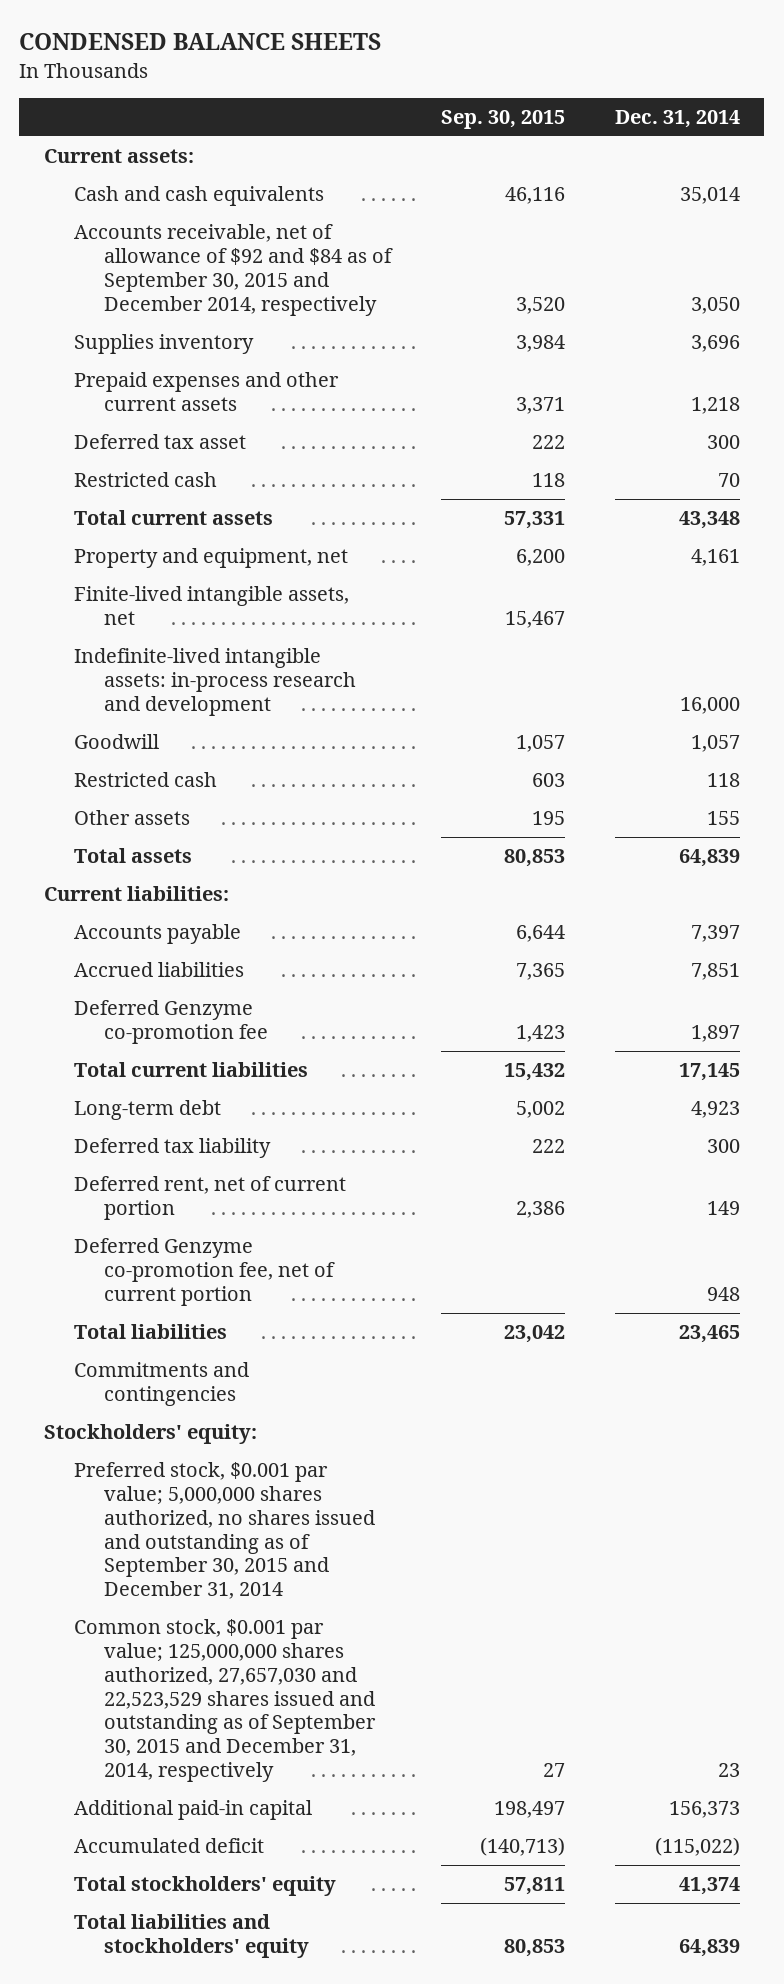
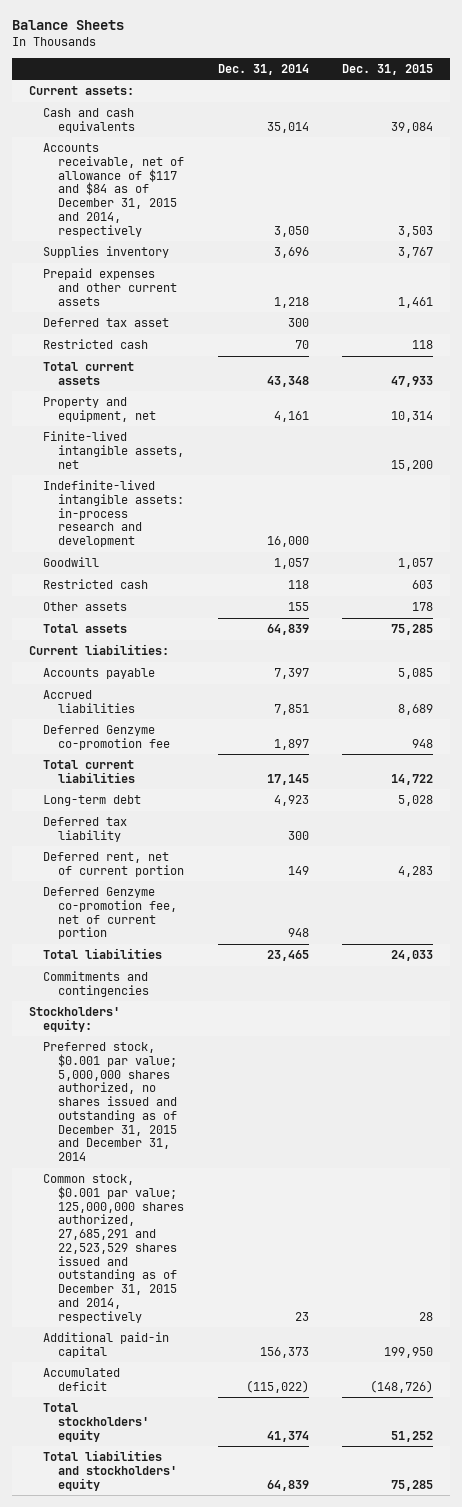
[19,33,382,51] CONDENSED BALANCE SHEETS -> [11,19,124,30] Balance Sheets
[440,109,565,129] Sep. 30, 2015 -> none
none -> [342,63,434,75] Dec. 31, 2015
[74,224,394,316] Accounts receivable, net of allowance of $92 and $84 as of September 30, 2015 and December 2014, respectively -> [43,143,184,237] Accounts receivable, net of allowance of $117 and $84 as of December 31, 2015 and 2014, respectively
[74,1462,376,1600] Preferred stock, $0.001 par value; 5,000,000 shares authorized, no shares issued and outstanding as of September 30, 2015 and December 31, 2014 -> [43,1042,177,1162] Preferred stock, $0.001 par value; 5,000,000 shares authorized, no shares issued and outstanding as of December 31, 2015 and December 31, 2014
[74,1619,377,1782] Common stock, $0.001 par value; 125,000,000 shares authorized, 27,657,030 and 22,523,529 shares issued and outstanding as of September 30, 2015 and December 31, 2014, respectively -> [43,1174,184,1323] Common stock, $0.001 par value; 125,000,000 shares authorized, 27,685,291 and 22,523,529 shares issued and outstanding as of December 31, 2015 and 2014, respectively

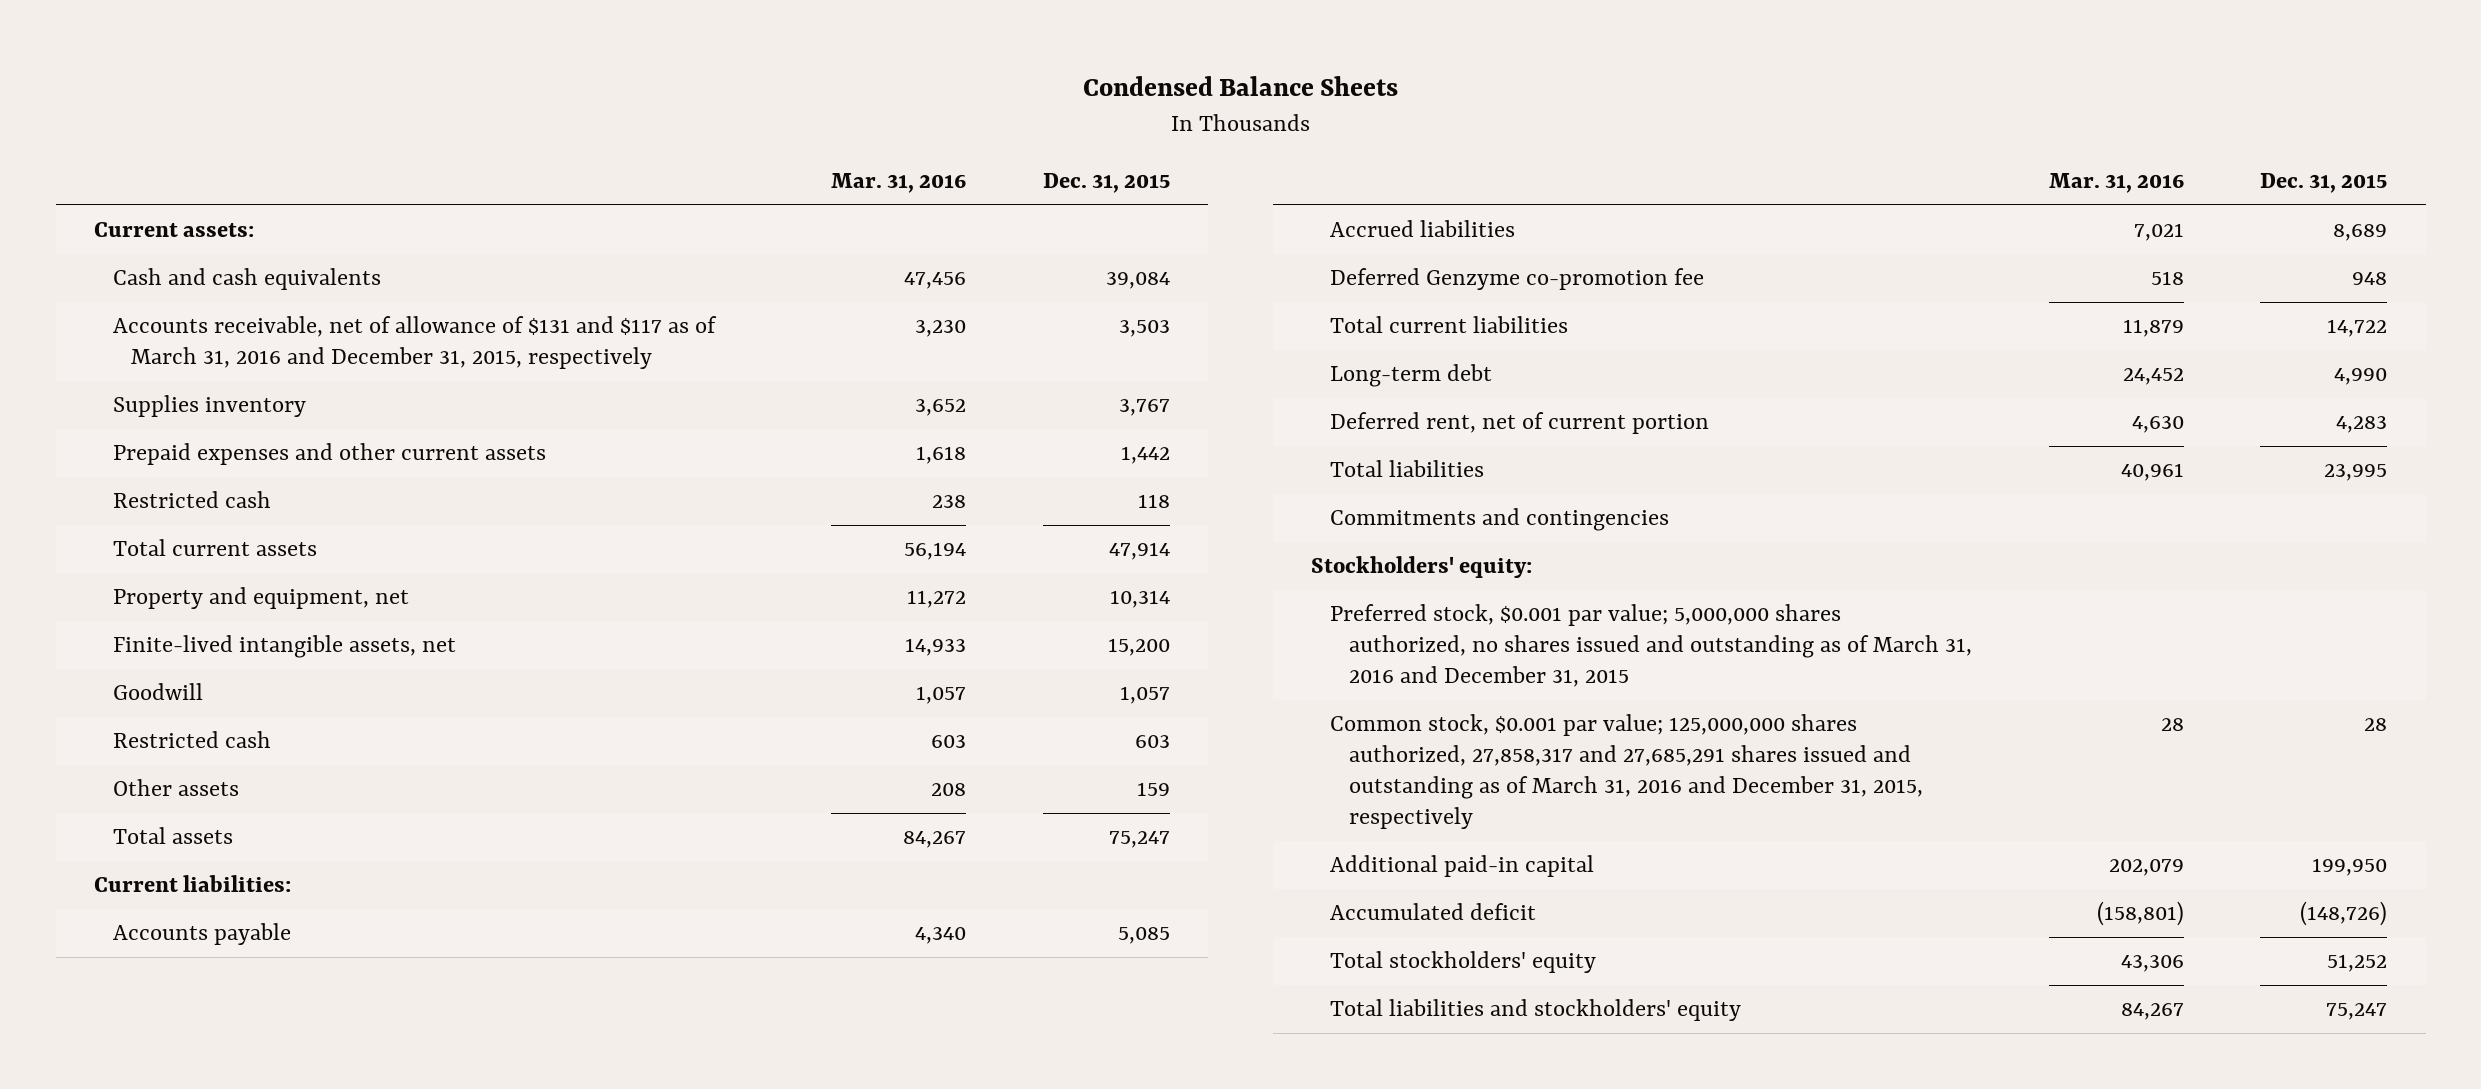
[11,19,124,30] Balance Sheets -> [1082,76,1398,97] Condensed Balance Sheets
[217,63,309,75] Dec. 31, 2014 -> none
none -> [831,173,967,194] Mar. 31, 2016
[43,143,184,237] Accounts receivable, net of allowance of $117 and $84 as of December 31, 2015 and 2014, respectively -> [112,316,717,370] Accounts receivable, net of allowance of $131 and $117 as of March 31, 2016 and December 31, 2015, respectively
[43,318,170,328] Deferred tax asset -> none
[398,296,434,308] 1,461 -> [1120,446,1170,465] 1,442
[391,375,434,387] 47,933 -> [1108,542,1170,561] 47,914
[43,480,184,548] Indefinite-lived intangible assets: in-process research and development -> none
[412,602,434,612] 178 -> [1136,782,1170,797] 159
[391,624,434,636] 75,285 -> [1108,831,1170,849] 75,247
[43,817,128,842] Deferred tax liability -> none
[398,795,434,807] 5,028 -> [2334,368,2388,386] 4,990
[43,887,177,940] Deferred Genzyme co-promotion fee, net of current portion -> none
[391,950,434,962] 24,033 -> [2324,464,2388,482] 23,995
[43,1042,177,1162] Preferred stock, $0.001 par value; 5,000,000 shares authorized, no shares issued and outstanding as of December 31, 2015 and December 31, 2014 -> [1330,604,1972,688] Preferred stock, $0.001 par value; 5,000,000 shares authorized, no shares issued and outstanding as of March 31, 2016 and December 31, 2015
[43,1174,184,1323] Common stock, $0.001 par value; 125,000,000 shares authorized, 27,685,291 and 22,523,529 shares issued and outstanding as of December 31, 2015 and 2014, respectively -> [1330,714,1923,830] Common stock, $0.001 par value; 125,000,000 shares authorized, 27,858,317 and 27,685,291 shares issued and outstanding as of March 31, 2016 and December 31, 2015, respectively
[391,1479,434,1491] 75,285 -> [2326,1003,2388,1021] 75,247

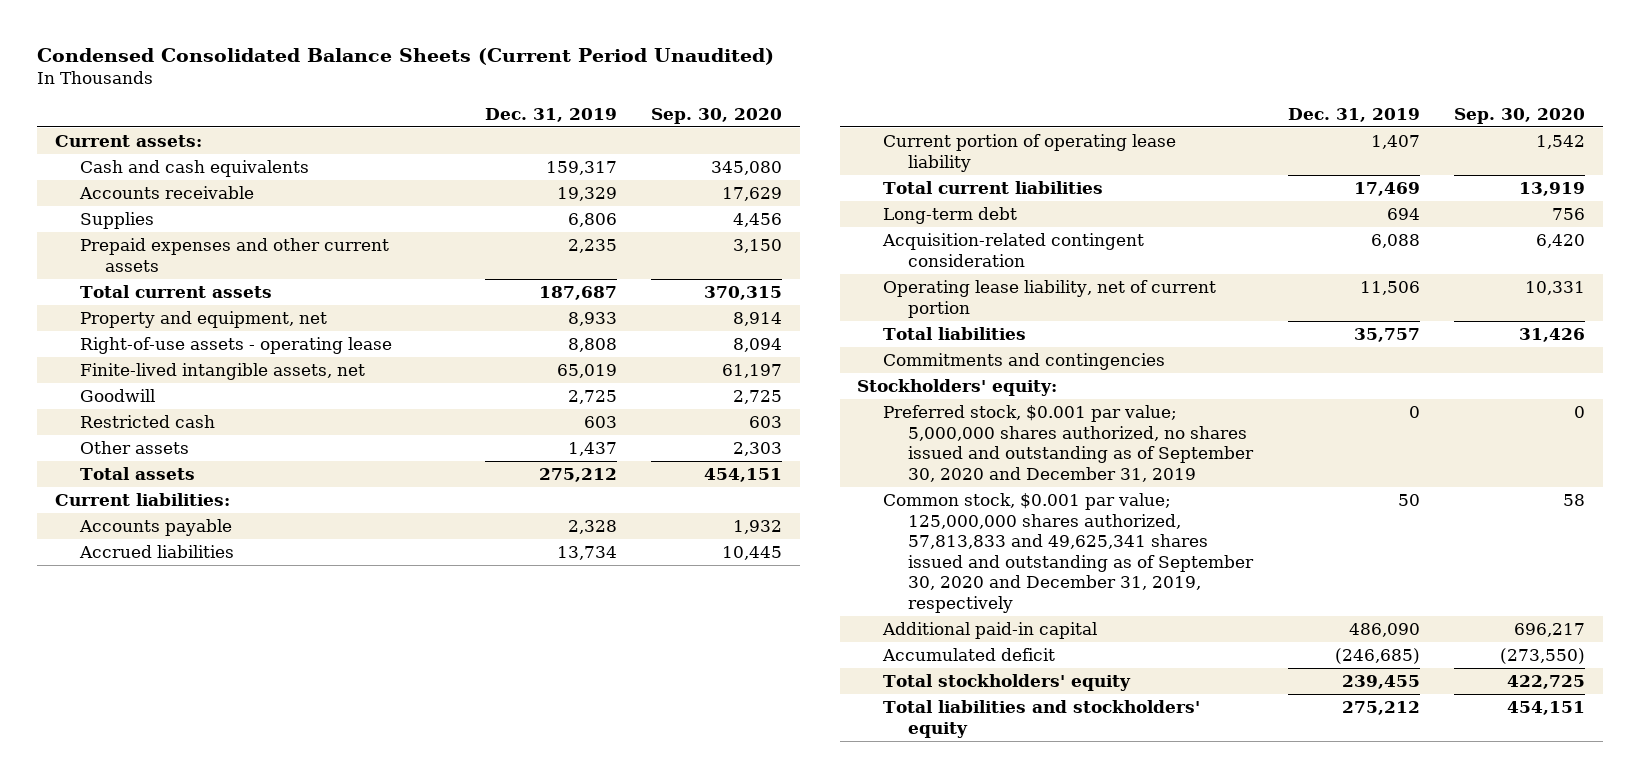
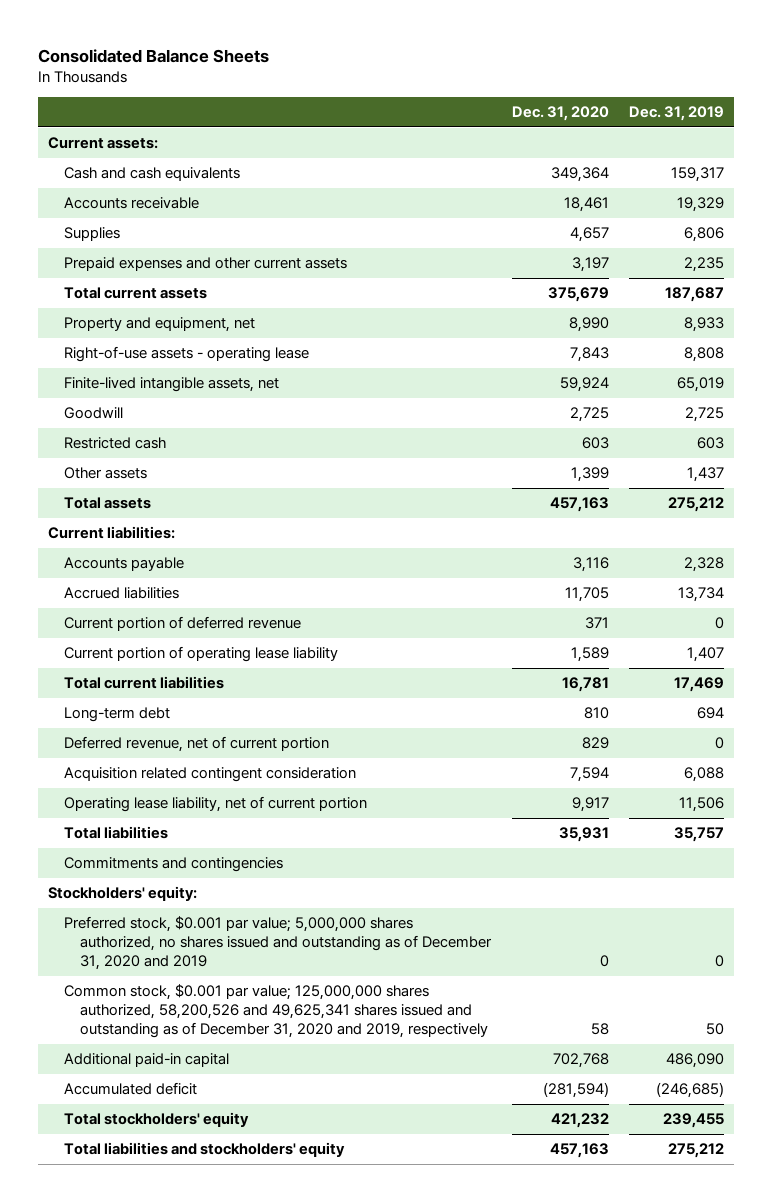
[37,48,775,66] Condensed Consolidated Balance Sheets (Current Period Unaudited) -> [38,48,270,63] Consolidated Balance Sheets
[651,107,783,124] Sep. 30, 2020 -> none
none -> [511,106,609,122] Dec. 31, 2020
none -> [64,616,302,632] Current portion of deferred revenue
none -> [64,736,330,753] Deferred revenue, net of current portion
[881,232,1144,267] Acquisition-related contingent consideration -> [64,767,357,783] Acquisition related contingent consideration
[882,404,1254,482] Preferred stock, $0.001 par value; 5,000,000 shares authorized, no shares issued and outstanding as of September 30, 2020 and December 31, 2019 -> [64,916,493,971] Preferred stock, $0.001 par value; 5,000,000 shares authorized, no shares issued and outstanding as of December 31, 2020 and 2019
[882,492,1254,613] Common stock, $0.001 par value; 125,000,000 shares authorized, 57,813,833 and 49,625,341 shares issued and outstanding as of September 30, 2020 and December 31, 2019, respectively -> [64,984,489,1039] Common stock, $0.001 par value; 125,000,000 shares authorized, 58,200,526 and 49,625,341 shares issued and outstanding as of December 31, 2020 and 2019, respectively

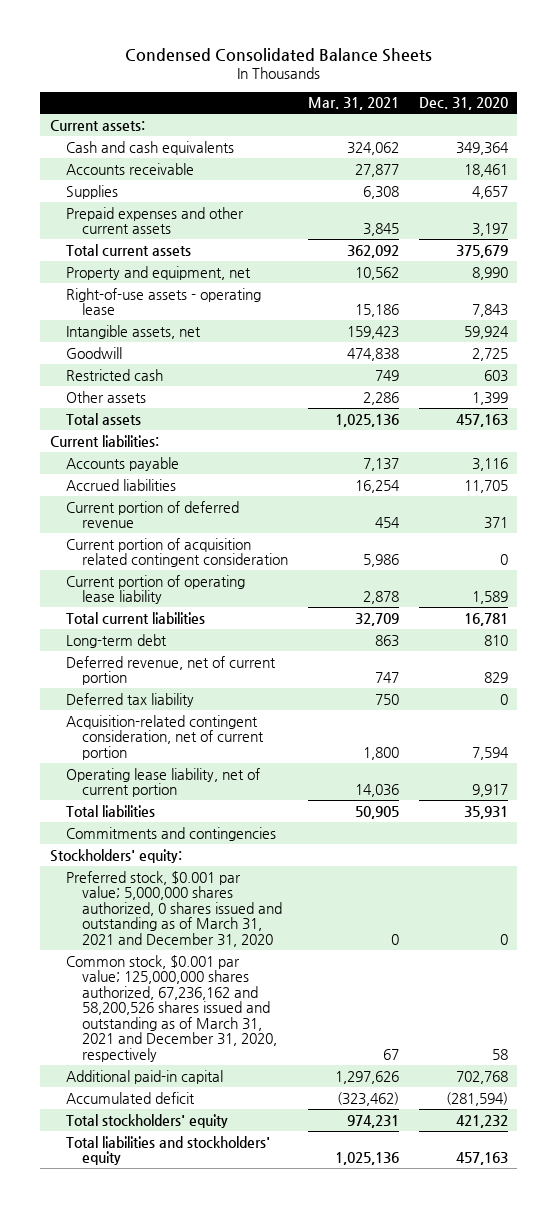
[38,48,270,63] Consolidated Balance Sheets -> [124,48,432,63] Condensed Consolidated Balance Sheets
[628,106,724,122] Dec. 31, 2019 -> none
none -> [307,97,399,111] Mar. 31, 2021
[64,377,280,393] Finite-lived intangible assets, net -> [65,324,201,339] Intangible assets, net
none -> [65,537,288,568] Current portion of acquisition related contingent consideration
none -> [65,692,194,707] Deferred tax liability
[64,767,357,783] Acquisition related contingent consideration -> [65,714,264,760] Acquisition-related contingent consideration, net of current portion
[64,916,493,971] Preferred stock, $0.001 par value; 5,000,000 shares authorized, no shares issued and outstanding as of December 31, 2020 and 2019 -> [65,870,282,947] Preferred stock, $0.001 par value; 5,000,000 shares authorized, 0 shares issued and outstanding as of March 31, 2021 and December 31, 2020
[64,984,489,1039] Common stock, $0.001 par value; 125,000,000 shares authorized, 58,200,526 and 49,625,341 shares issued and outstanding as of December 31, 2020 and 2019, respectively -> [65,954,277,1063] Common stock, $0.001 par value; 125,000,000 shares authorized, 67,236,162 and 58,200,526 shares issued and outstanding as of March 31, 2021 and December 31, 2020, respectively

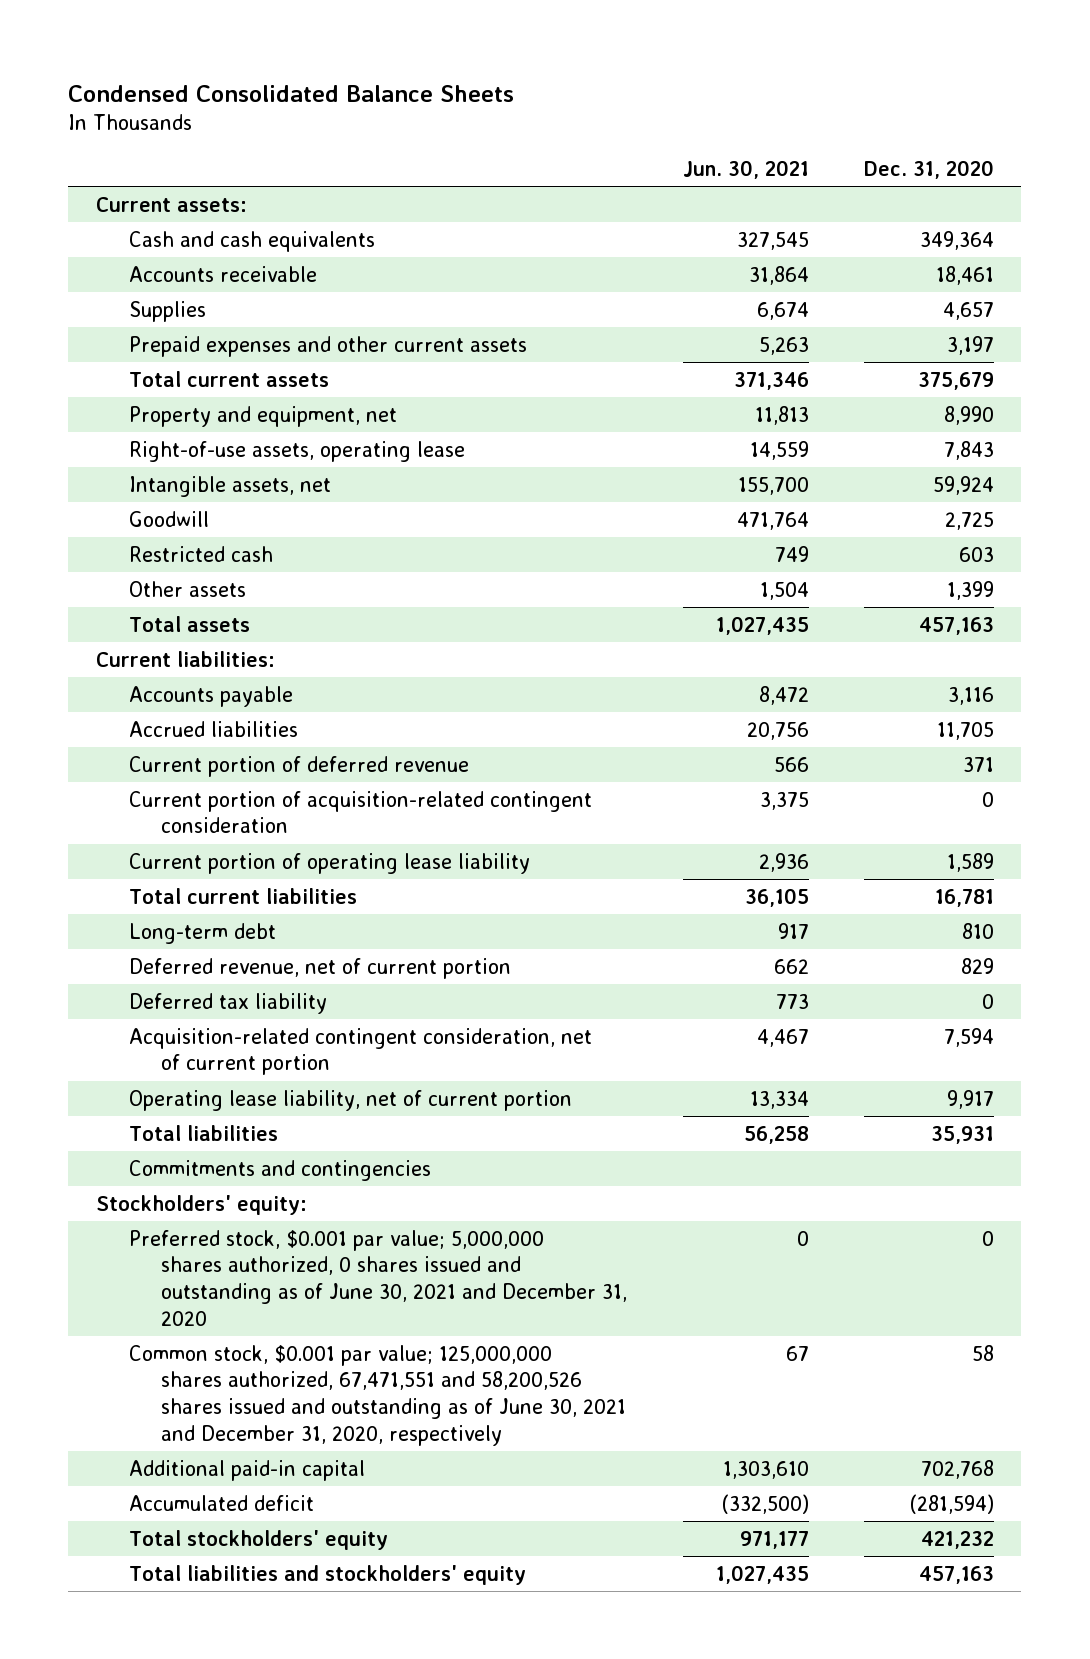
[307,97,399,111] Mar. 31, 2021 -> none
none -> [682,160,809,180] Jun. 30, 2021
[65,287,261,316] Right-of-use assets - operating lease -> [128,440,465,462] Right-of-use assets, operating lease
[65,537,288,568] Current portion of acquisition related contingent consideration -> [128,790,592,834] Current portion of acquisition-related contingent consideration
[65,870,282,947] Preferred stock, $0.001 par value; 5,000,000 shares authorized, 0 shares issued and outstanding as of March 31, 2021 and December 31, 2020 -> [128,1229,628,1327] Preferred stock, $0.001 par value; 5,000,000 shares authorized, 0 shares issued and outstanding as of June 30, 2021 and December 31, 2020
[65,954,277,1063] Common stock, $0.001 par value; 125,000,000 shares authorized, 67,236,162 and 58,200,526 shares issued and outstanding as of March 31, 2021 and December 31, 2020, respectively -> [128,1344,627,1447] Common stock, $0.001 par value; 125,000,000 shares authorized, 67,471,551 and 58,200,526 shares issued and outstanding as of June 30, 2021 and December 31, 2020, respectively

